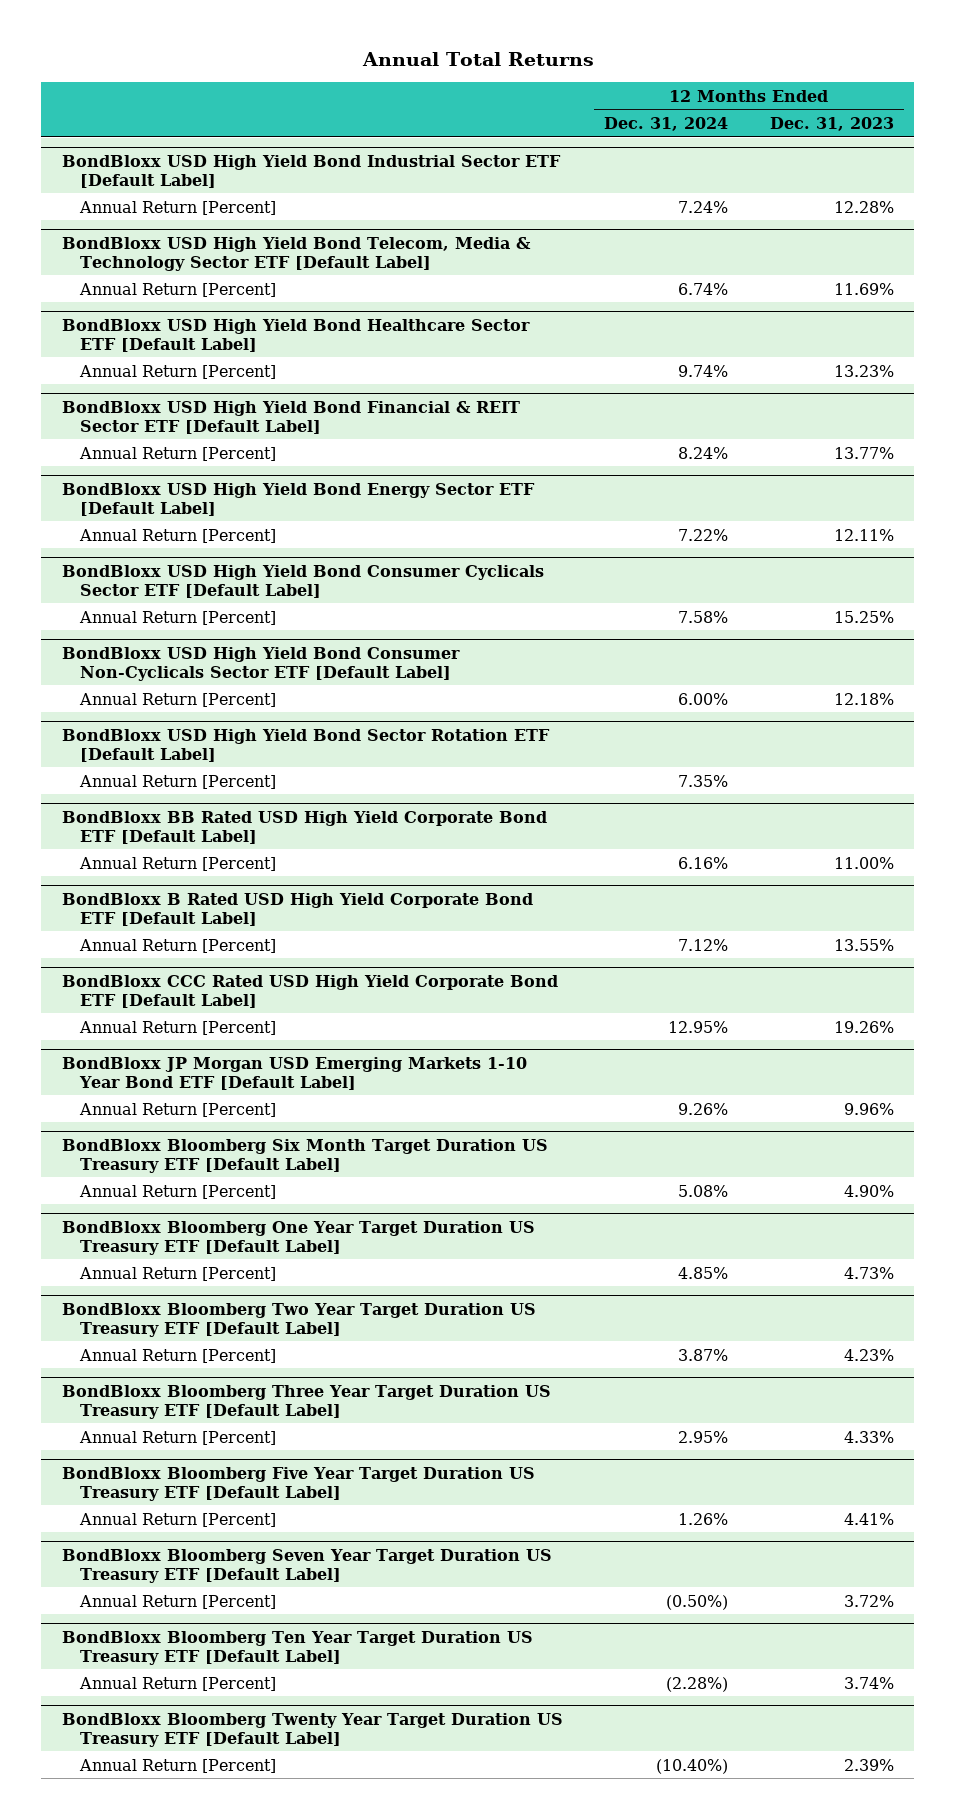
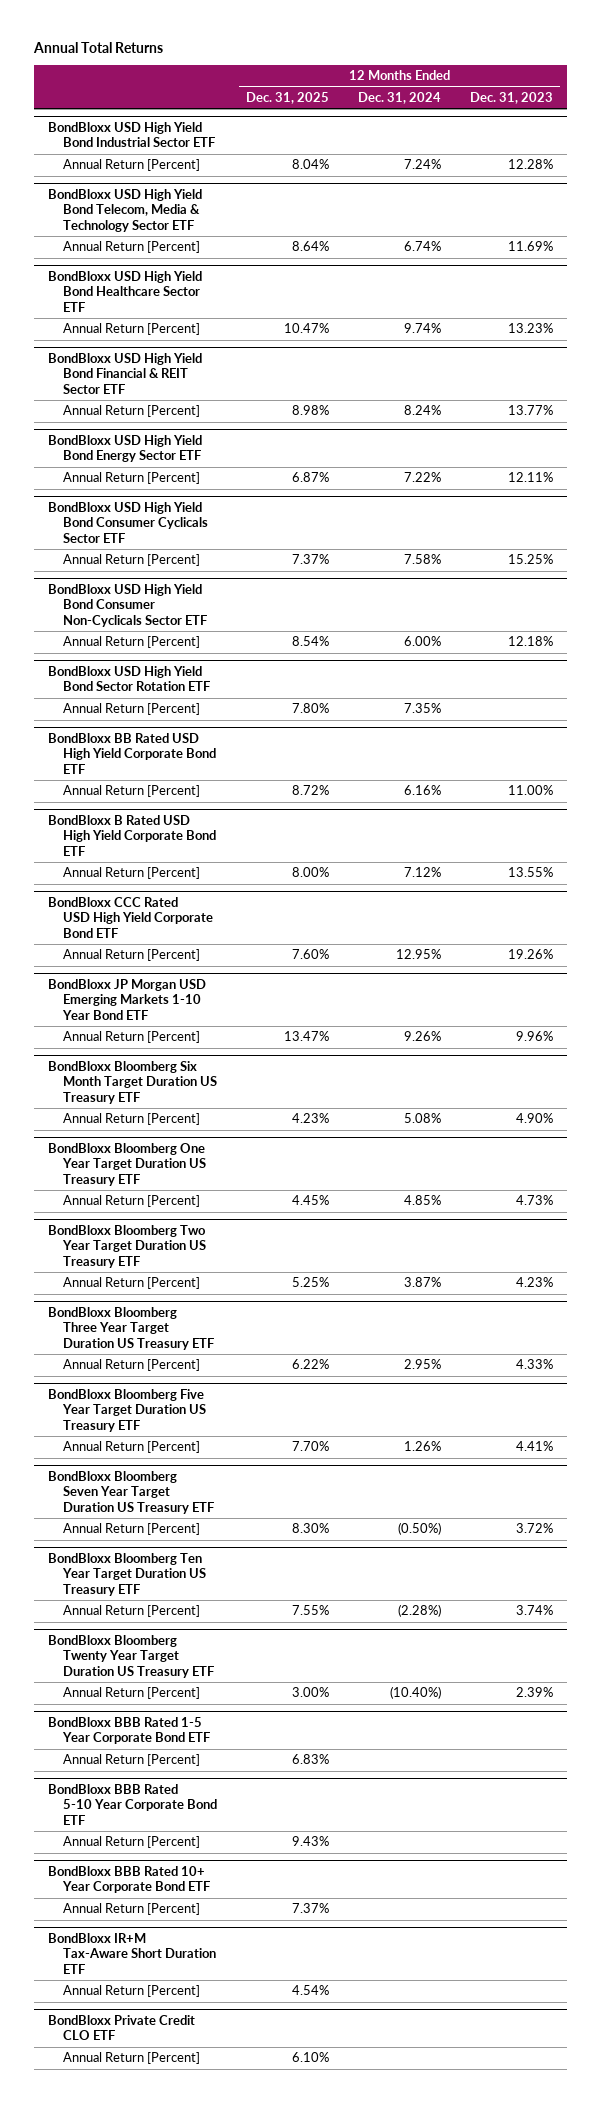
none -> [246,91,330,104] Dec. 31, 2025
[61,154,561,188] BondBloxx USD High Yield Bond Industrial Sector ETF [Default Label] -> [48,121,216,148] BondBloxx USD High Yield Bond Industrial Sector ETF
[61,236,531,271] BondBloxx USD High Yield Bond Telecom, Media & Technology Sector ETF [Default Label] -> [48,188,203,232] BondBloxx USD High Yield Bond Telecom, Media & Technology Sector ETF
[61,318,530,352] BondBloxx USD High Yield Bond Healthcare Sector ETF [Default Label] -> [48,270,203,312] BondBloxx USD High Yield Bond Healthcare Sector ETF
[61,400,520,434] BondBloxx USD High Yield Bond Financial & REIT Sector ETF [Default Label] -> [48,352,203,394] BondBloxx USD High Yield Bond Financial & REIT Sector ETF
[61,482,535,516] BondBloxx USD High Yield Bond Energy Sector ETF [Default Label] -> [48,434,203,463] BondBloxx USD High Yield Bond Energy Sector ETF
[61,564,544,598] BondBloxx USD High Yield Bond Consumer Cyclicals Sector ETF [Default Label] -> [48,501,209,543] BondBloxx USD High Yield Bond Consumer Cyclicals Sector ETF
[61,646,460,681] BondBloxx USD High Yield Bond Consumer Non-Cyclicals Sector ETF [Default Label] -> [48,583,208,627] BondBloxx USD High Yield Bond Consumer Non-Cyclicals Sector ETF
[61,728,550,762] BondBloxx USD High Yield Bond Sector Rotation ETF [Default Label] -> [48,665,211,692] BondBloxx USD High Yield Bond Sector Rotation ETF
[61,810,547,844] BondBloxx BB Rated USD High Yield Corporate Bond ETF [Default Label] -> [48,732,217,774] BondBloxx BB Rated USD High Yield Corporate Bond ETF
[61,892,533,926] BondBloxx B Rated USD High Yield Corporate Bond ETF [Default Label] -> [48,814,217,856] BondBloxx B Rated USD High Yield Corporate Bond ETF
[61,974,558,1008] BondBloxx CCC Rated USD High Yield Corporate Bond ETF [Default Label] -> [48,896,214,938] BondBloxx CCC Rated USD High Yield Corporate Bond ETF
[61,1056,527,1090] BondBloxx JP Morgan USD Emerging Markets 1-10 Year Bond ETF [Default Label] -> [48,978,207,1020] BondBloxx JP Morgan USD Emerging Markets 1-10 Year Bond ETF
[61,1138,548,1173] BondBloxx Bloomberg Six Month Target Duration US Treasury ETF [Default Label] -> [48,1060,218,1104] BondBloxx Bloomberg Six Month Target Duration US Treasury ETF
[61,1220,535,1255] BondBloxx Bloomberg One Year Target Duration US Treasury ETF [Default Label] -> [48,1142,207,1186] BondBloxx Bloomberg One Year Target Duration US Treasury ETF
[61,1302,536,1337] BondBloxx Bloomberg Two Year Target Duration US Treasury ETF [Default Label] -> [48,1224,207,1268] BondBloxx Bloomberg Two Year Target Duration US Treasury ETF
[61,1384,551,1419] BondBloxx Bloomberg Three Year Target Duration US Treasury ETF [Default Label] -> [48,1306,215,1350] BondBloxx Bloomberg Three Year Target Duration US Treasury ETF
[61,1466,535,1501] BondBloxx Bloomberg Five Year Target Duration US Treasury ETF [Default Label] -> [48,1388,207,1432] BondBloxx Bloomberg Five Year Target Duration US Treasury ETF
[61,1548,552,1583] BondBloxx Bloomberg Seven Year Target Duration US Treasury ETF [Default Label] -> [48,1470,215,1514] BondBloxx Bloomberg Seven Year Target Duration US Treasury ETF
[61,1630,533,1665] BondBloxx Bloomberg Ten Year Target Duration US Treasury ETF [Default Label] -> [48,1552,207,1596] BondBloxx Bloomberg Ten Year Target Duration US Treasury ETF
[61,1712,563,1747] BondBloxx Bloomberg Twenty Year Target Duration US Treasury ETF [Default Label] -> [48,1634,215,1678] BondBloxx Bloomberg Twenty Year Target Duration US Treasury ETF
none -> [48,1716,211,1745] BondBloxx BBB Rated 1-5 Year Corporate Bond ETF
none -> [63,1754,201,1767] Annual Return [Percent]
none -> [48,1783,218,1825] BondBloxx BBB Rated 5-10 Year Corporate Bond ETF
none -> [63,1836,201,1849] Annual Return [Percent]
none -> [48,1865,211,1894] BondBloxx BBB Rated 10+ Year Corporate Bond ETF
none -> [63,1903,201,1916] Annual Return [Percent]
none -> [48,1932,217,1974] BondBloxx IR+M Tax-Aware Short Duration ETF
none -> [63,1985,201,1998] Annual Return [Percent]
none -> [48,2014,196,2041] BondBloxx Private Credit CLO ETF
none -> [63,2052,201,2065] Annual Return [Percent]

